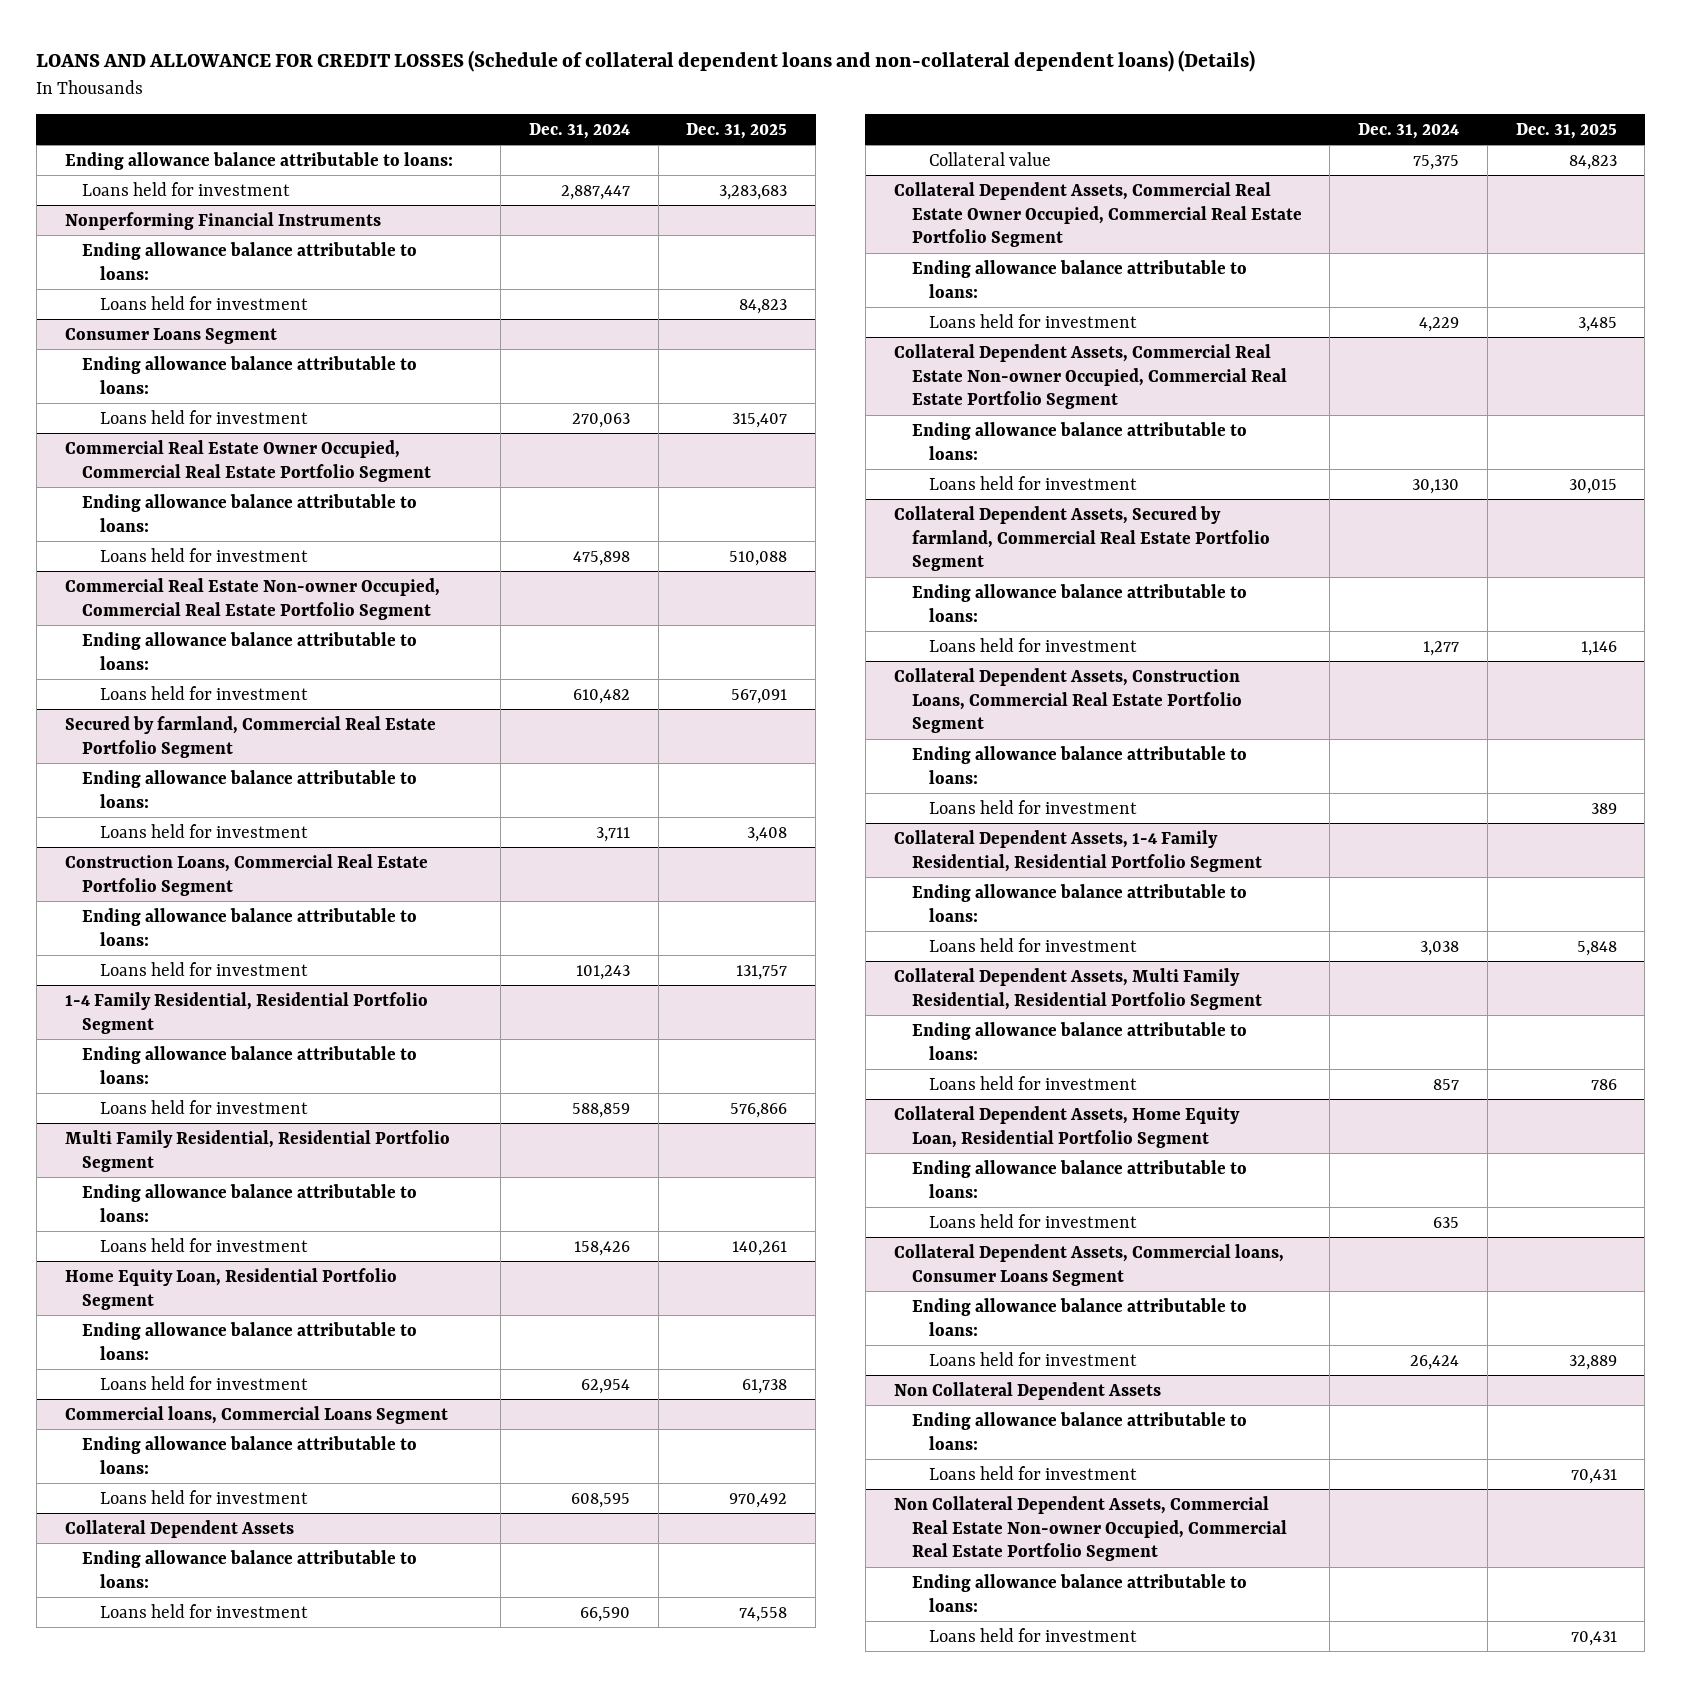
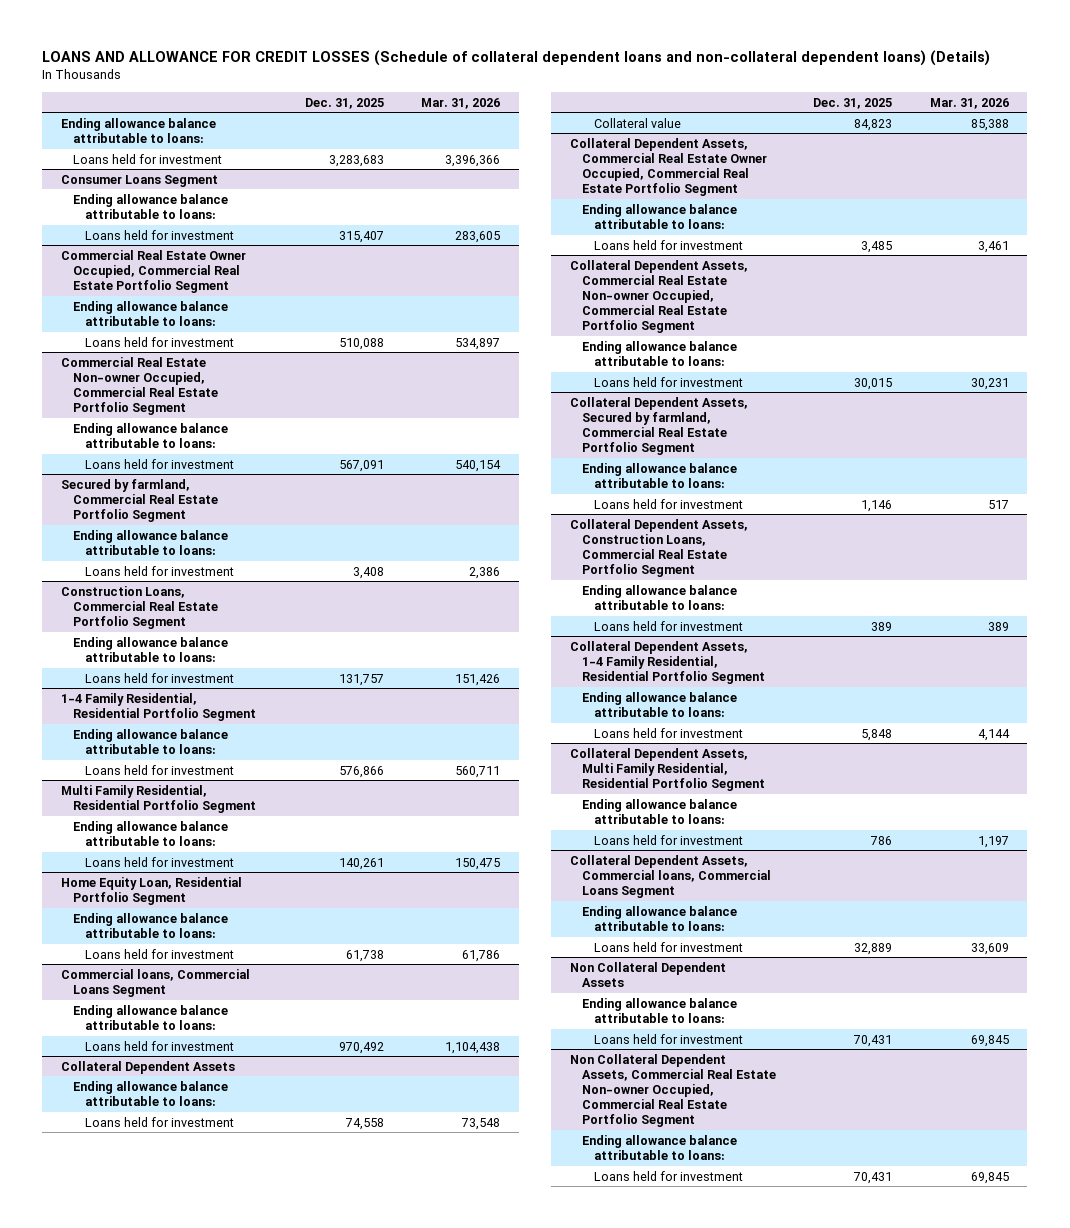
[528,122,630,139] Dec. 31, 2024 -> none
none -> [421,97,501,109] Mar. 31, 2026
[64,211,381,230] Nonperforming Financial Instruments -> none
[82,241,418,280] Ending allowance balance attributable to loans: -> none
[100,295,309,310] Loans held for investment -> none
[893,1105,1240,1148] Collateral Dependent Assets, Home Equity Loan, Residential Portfolio Segment -> none
[911,1159,1247,1198] Ending allowance balance attributable to loans: -> none
[929,1213,1138,1228] Loans held for investment -> none
[893,1243,1284,1286] Collateral Dependent Assets, Commercial loans, Consumer Loans Segment -> [569,854,771,898] Collateral Dependent Assets, Commercial loans, Commercial Loans Segment

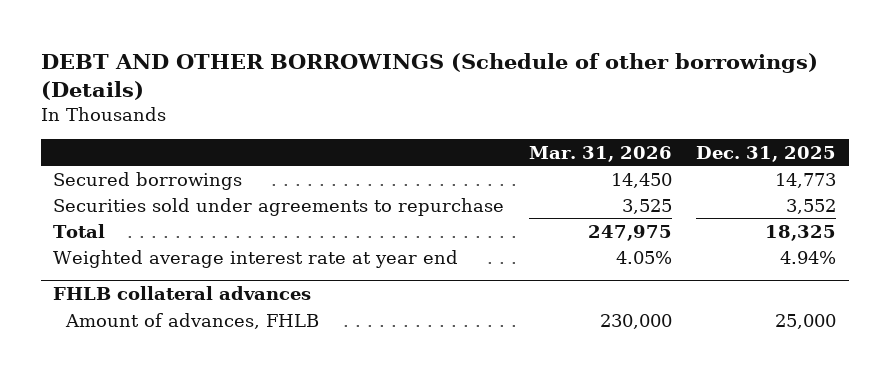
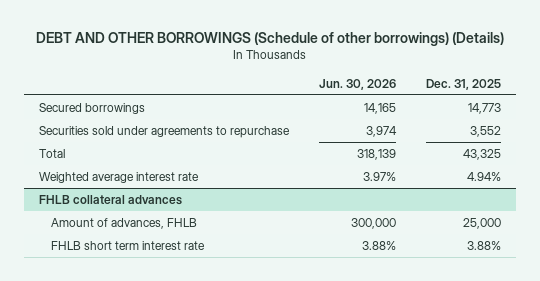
[528,145,672,162] Mar. 31, 2026 -> none
none -> [319,78,397,90] Jun. 30, 2026
[765,224,837,241] 18,325 -> [463,149,502,161] 43,325
[53,249,459,268] Weighted average interest rate at year end -> [39,172,200,184] Weighted average interest rate
none -> [50,241,205,251] FHLB short term interest rate

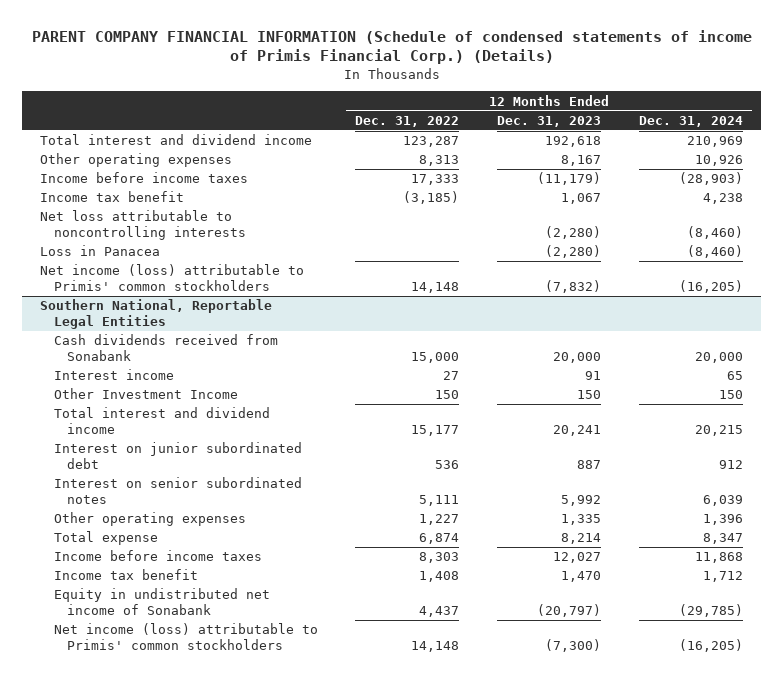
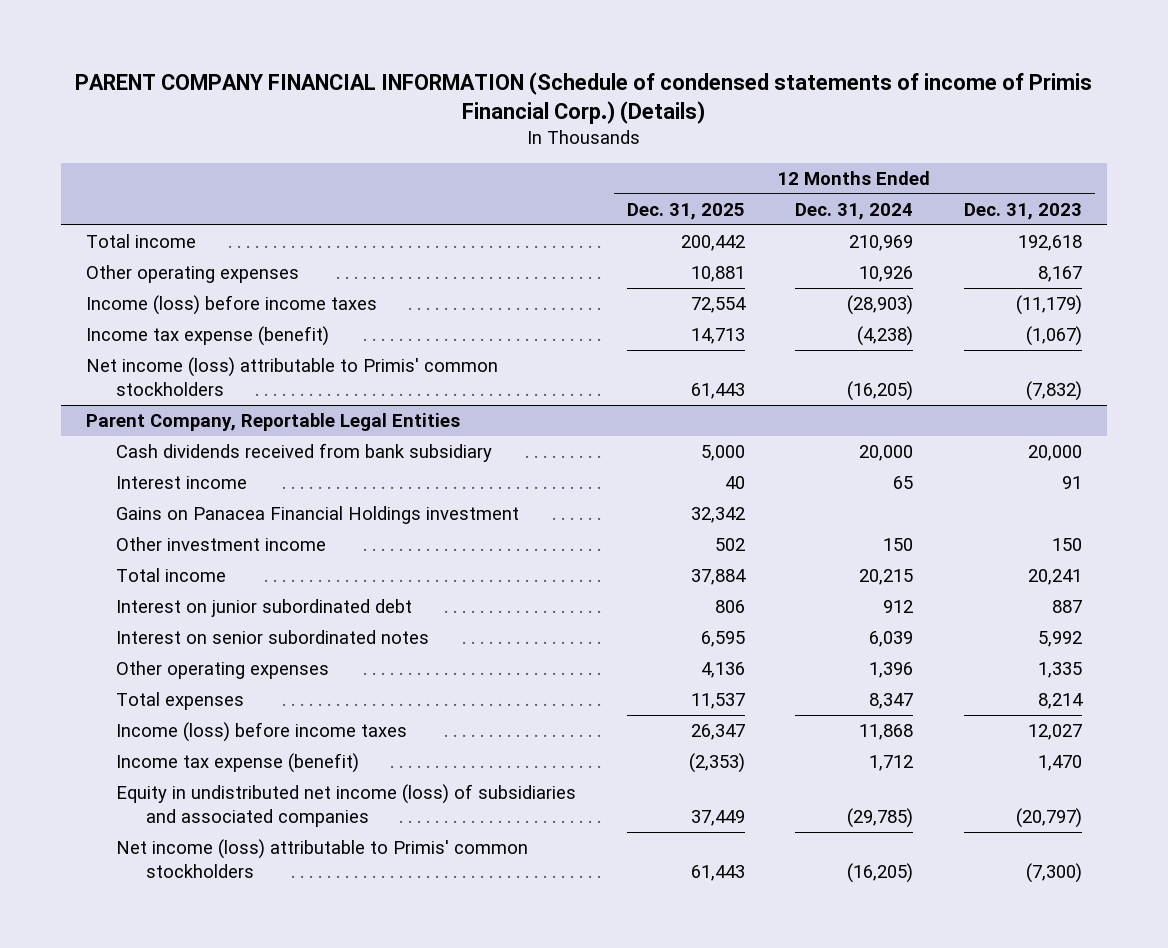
[355,115,460,127] Dec. 31, 2022 -> none
none -> [626,202,745,220] Dec. 31, 2025
[40,134,313,146] Total interest and dividend income -> [86,234,197,249] Total income
[40,210,246,240] Net loss attributable to noncontrolling interests -> none
[40,245,161,257] Loss in Panacea -> none
[40,172,249,184] Income before income taxes -> [86,295,378,316] Income (loss) before income taxes
[40,191,185,203] Income tax benefit -> [86,326,330,347] Income tax expense (benefit)
[561,193,602,205] 1,067 -> [1025,326,1082,347] (1,067)
[702,193,743,205] 4,238 -> [857,326,914,347] (4,238)
[40,299,273,329] Southern National, Reportable Legal Entities -> none
none -> [86,413,461,432] Parent Company, Reportable Legal Entities
[53,334,278,361] Cash dividends received from Sonabank -> [115,443,492,463] Cash dividends received from bank subsidiary
none -> [115,506,519,525] Gains on Panacea Financial Holdings investment
[53,388,238,400] Other Investment Income -> [115,537,326,552] Other investment income
[53,407,270,434] Total interest and dividend income -> [115,568,226,583] Total income
[53,531,158,546] Total expense -> [115,692,244,711] Total expenses
[53,550,262,562] Income before income taxes -> [115,722,407,743] Income (loss) before income taxes
[53,569,198,581] Income tax benefit -> [115,753,359,774] Income tax expense (benefit)
[53,588,270,615] Equity in undistributed net income of Sonabank -> [115,784,576,828] Equity in undistributed net income (loss) of subsidiaries and associated companies

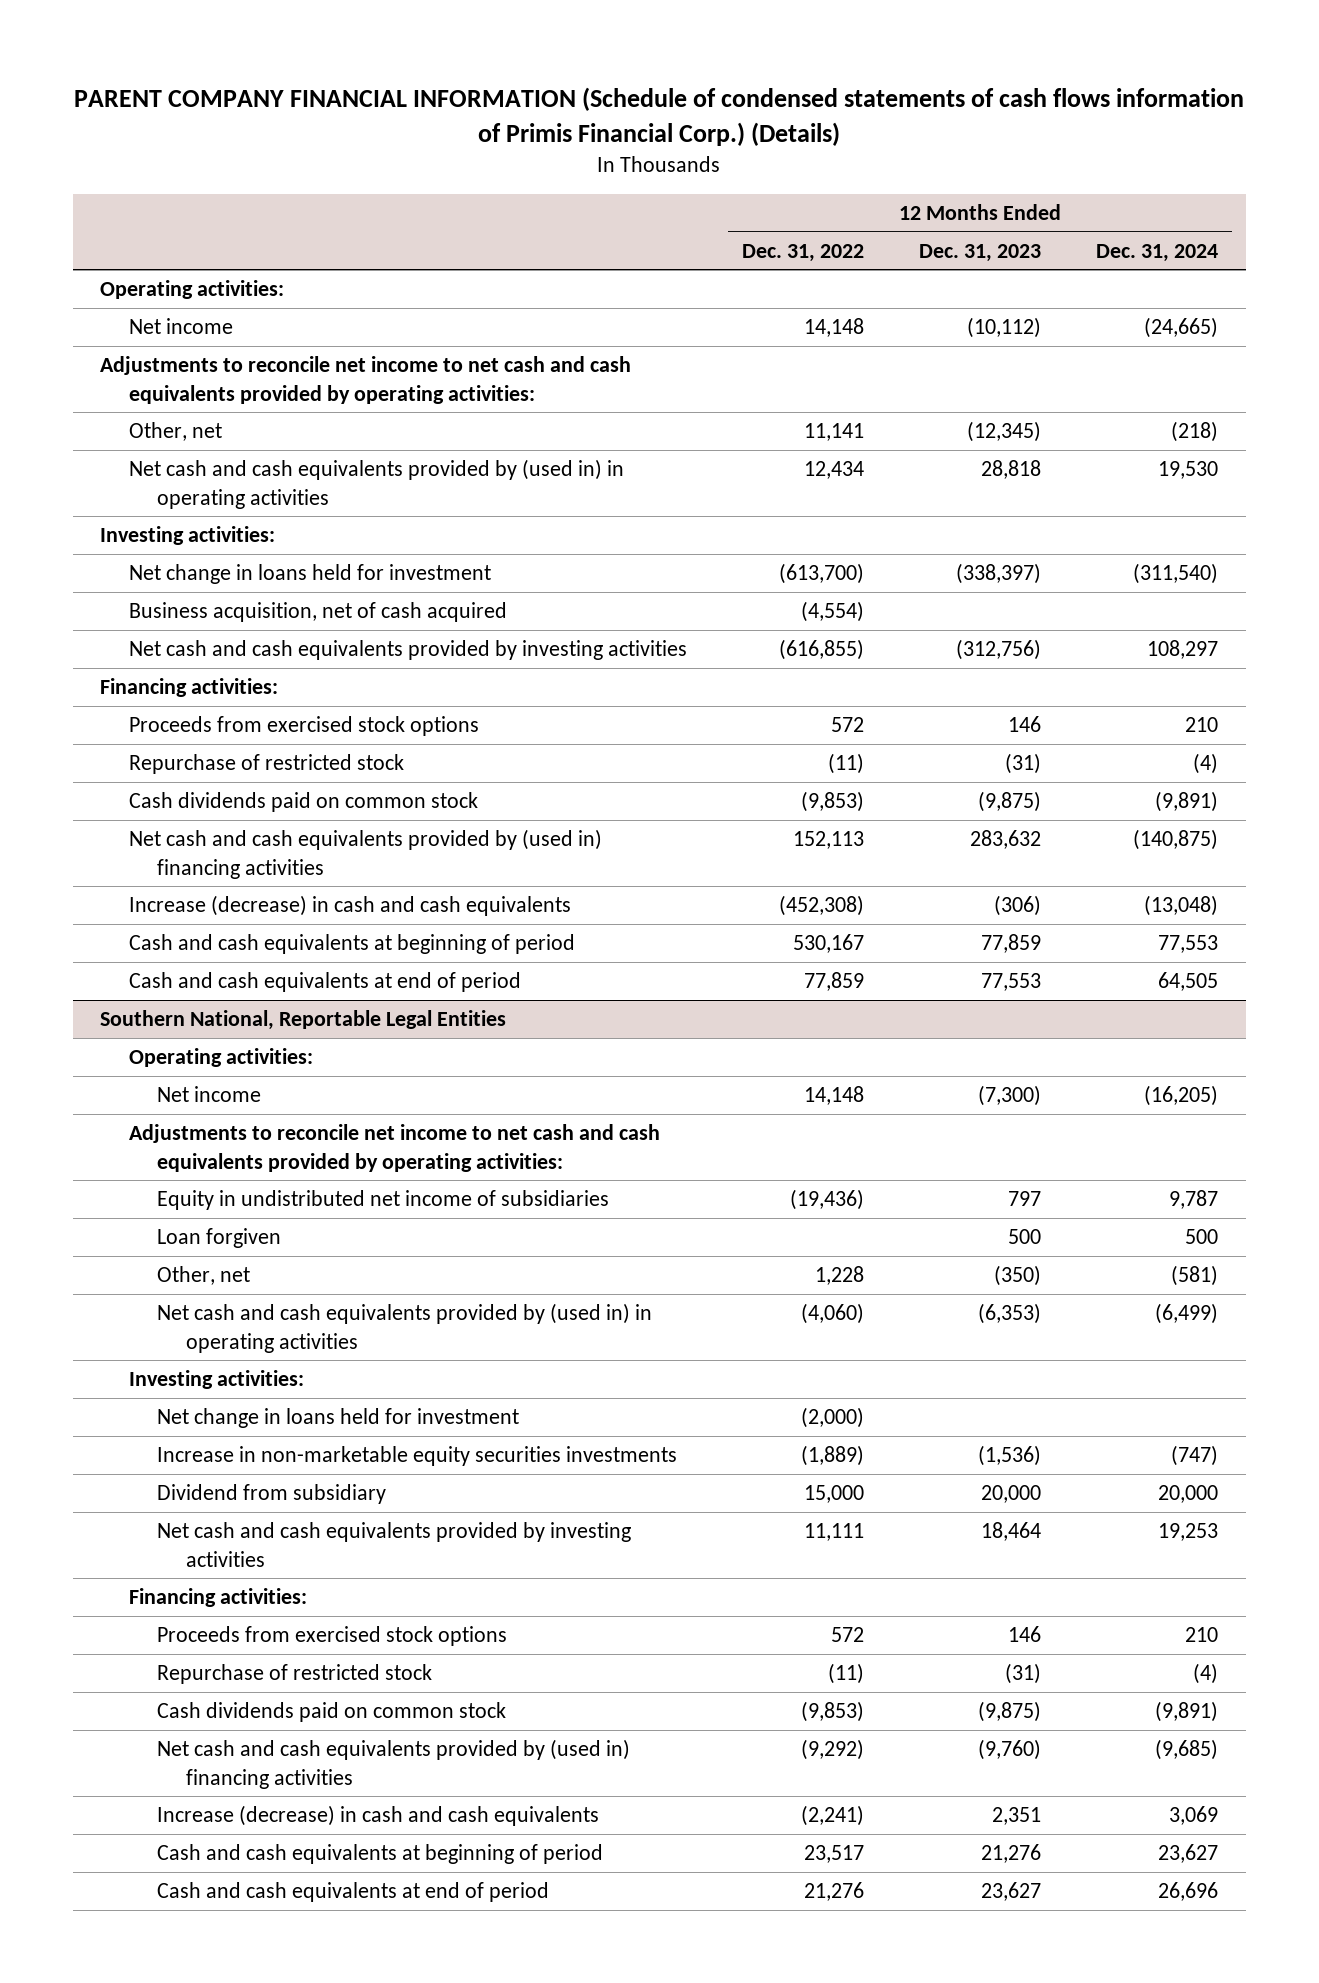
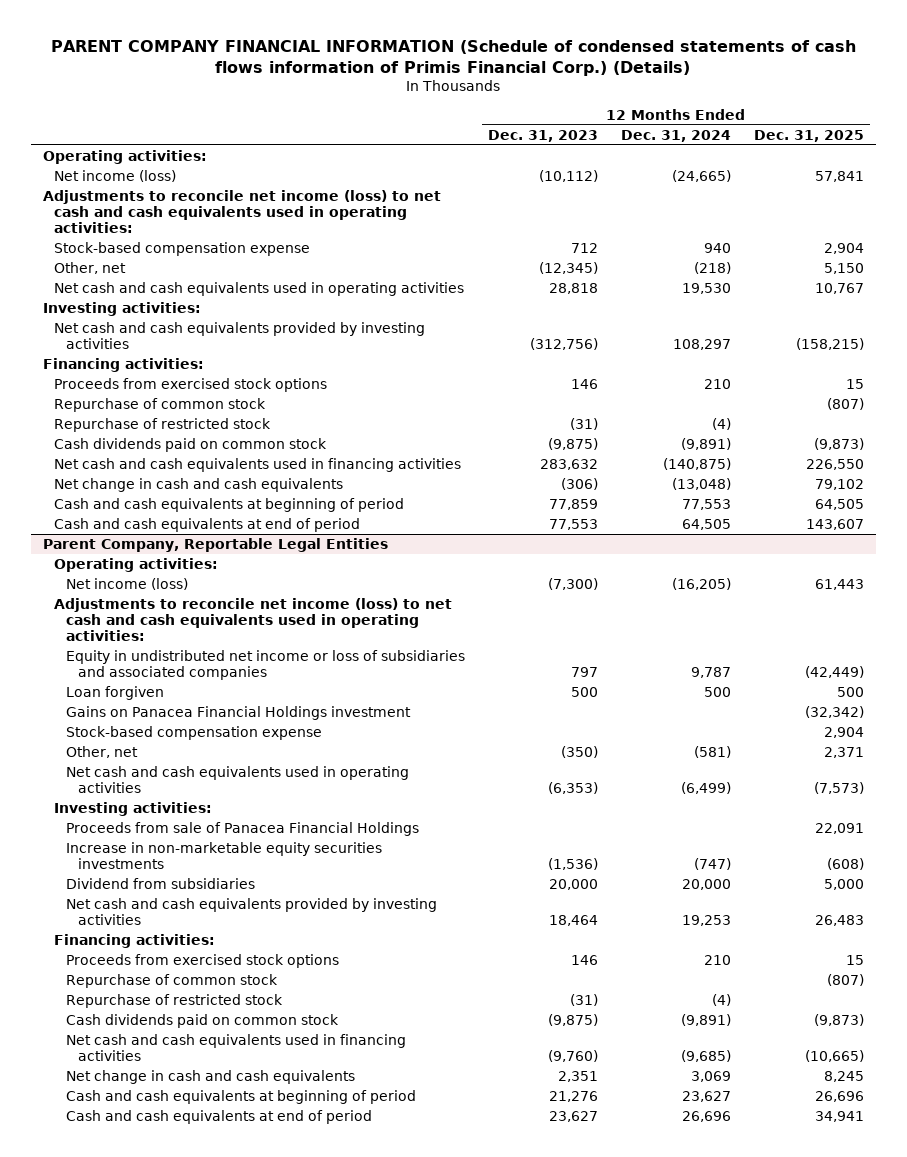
[742,243,865,262] Dec. 31, 2022 -> none
none -> [754,129,865,142] Dec. 31, 2025
[128,318,233,335] Net income -> [54,169,177,182] Net income (loss)
[100,356,632,404] Adjustments to reconcile net income to net cash and cash equivalents provided by operating activities: -> [42,189,441,234] Adjustments to reconcile net income (loss) to net cash and cash equivalents used in operating activities:
none -> [54,241,311,256] Stock-based compensation expense
[128,459,624,509] Net cash and cash equivalents provided by (used in) in operating activities -> [54,281,465,296] Net cash and cash equivalents used in operating activities
[128,564,491,585] Net change in loans held for investment -> none
[128,602,507,623] Business acquisition, net of cash acquired -> none
none -> [54,397,267,412] Repurchase of common stock
[128,829,602,879] Net cash and cash equivalents provided by (used in) financing activities -> [54,457,462,472] Net cash and cash equivalents used in financing activities
[128,895,571,917] Increase (decrease) in cash and cash equivalents -> [54,477,344,492] Net change in cash and cash equivalents
[100,1010,507,1031] Southern National, Reportable Legal Entities -> none
none -> [42,537,388,552] Parent Company, Reportable Legal Entities
[157,1086,262,1103] Net income -> [65,577,188,590] Net income (loss)
[128,1124,660,1172] Adjustments to reconcile net income to net cash and cash equivalents provided by operating activities: -> [54,597,453,642] Adjustments to reconcile net income (loss) to net cash and cash equivalents used in operating activities:
[157,1190,610,1211] Equity in undistributed net income of subsidiaries -> [65,649,465,681] Equity in undistributed net income or loss of subsidiaries and associated companies
none -> [65,705,411,720] Gains on Panacea Financial Holdings investment
none -> [65,725,322,740] Stock-based compensation expense
[157,1303,653,1353] Net cash and cash equivalents provided by (used in) in operating activities -> [65,765,409,794] Net cash and cash equivalents used in operating activities
[157,1408,520,1429] Net change in loans held for investment -> none
none -> [65,821,419,836] Proceeds from sale of Panacea Financial Holdings
[157,1484,387,1505] Dividend from subsidiary -> [65,877,255,889] Dividend from subsidiaries
none -> [65,973,278,988] Repurchase of common stock
[157,1739,631,1789] Net cash and cash equivalents provided by (used in) financing activities -> [65,1033,406,1062] Net cash and cash equivalents used in financing activities
[157,1805,600,1827] Increase (decrease) in cash and cash equivalents -> [65,1069,355,1084] Net change in cash and cash equivalents

